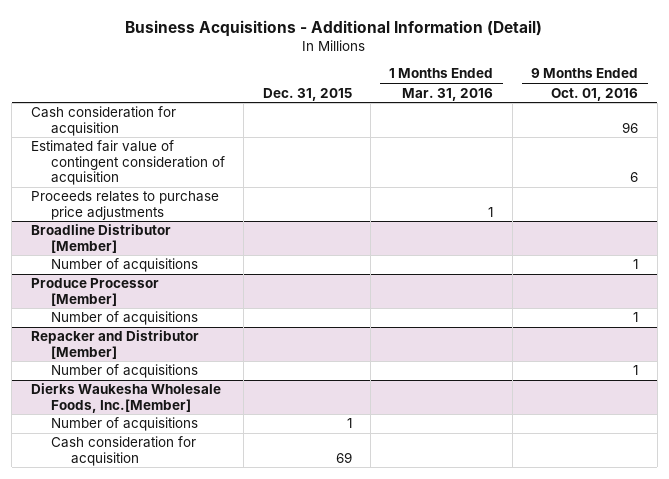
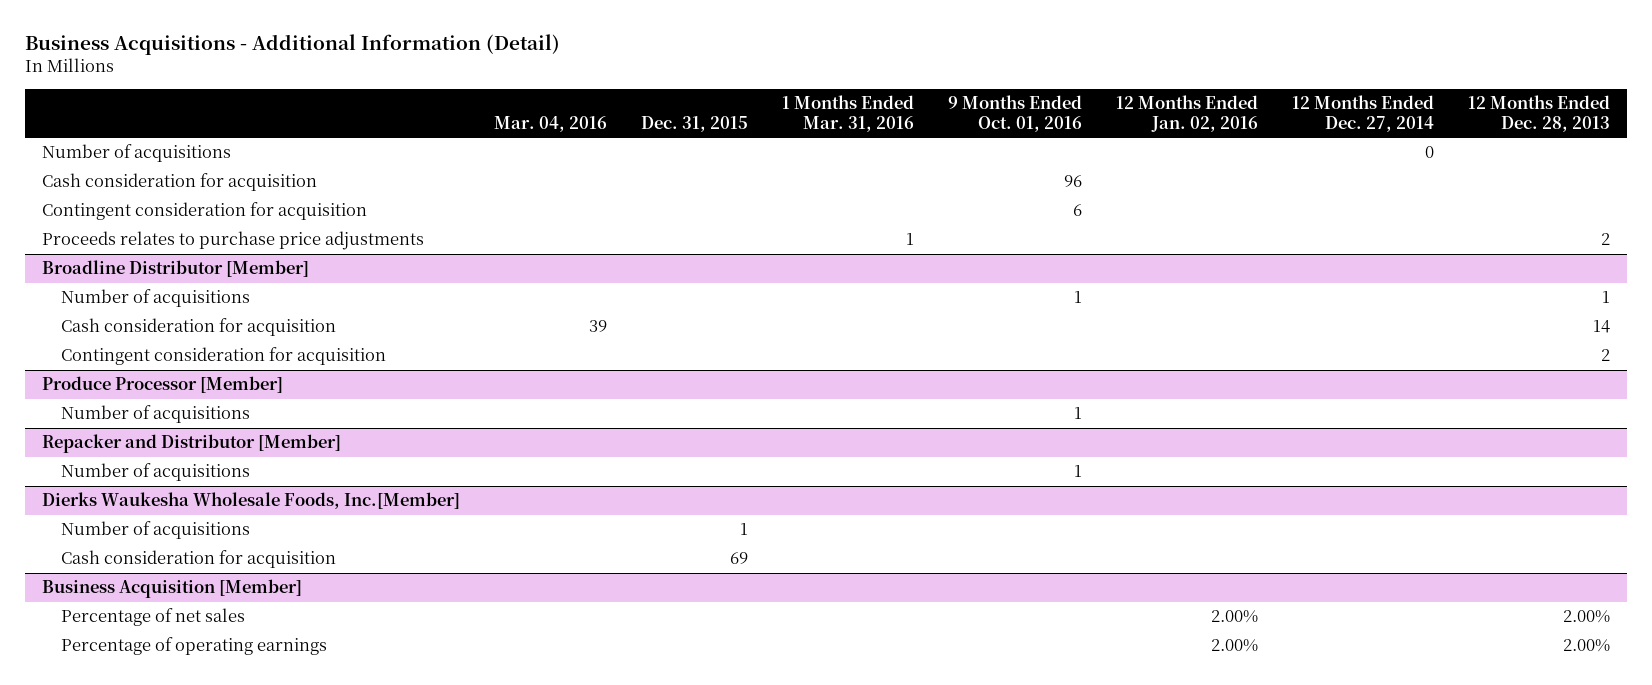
none -> [493,115,607,132] Mar. 04, 2016
none -> [1115,95,1258,132] 12 Months Ended Jan. 02, 2016
none -> [1291,95,1434,132] 12 Months Ended Dec. 27, 2014
none -> [1467,95,1610,132] 12 Months Ended Dec. 28, 2013
none -> [41,144,231,163] Number of acquisitions
[30,140,225,186] Estimated fair value of contingent consideration of acquisition -> [41,202,367,221] Contingent consideration for acquisition
none -> [60,318,336,337] Cash consideration for acquisition
none -> [60,347,386,366] Contingent consideration for acquisition
none -> [41,579,302,599] Business Acquisition [Member]
none -> [60,608,245,627] Percentage of net sales
none -> [60,637,327,656] Percentage of operating earnings

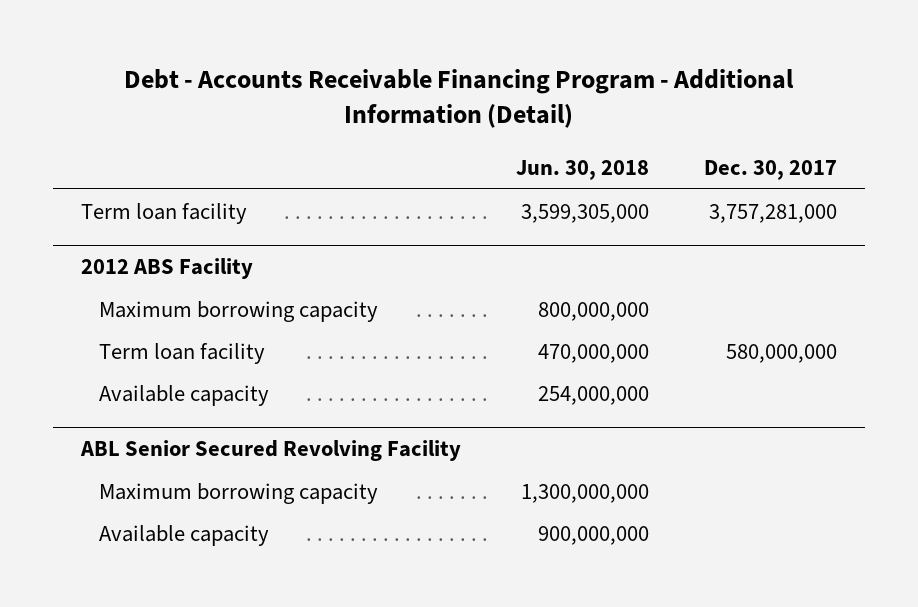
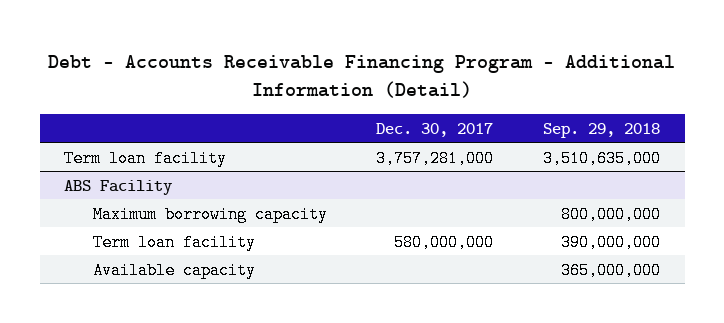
[515,159,649,180] Jun. 30, 2018 -> none
none -> [542,122,660,138] Sep. 29, 2018
[80,258,253,280] 2012 ABS Facility -> [64,179,174,195] ABS Facility
[79,440,461,462] ABL Senior Secured Revolving Facility -> none
[98,482,378,504] Maximum borrowing capacity -> none
[98,524,269,546] Available capacity -> none

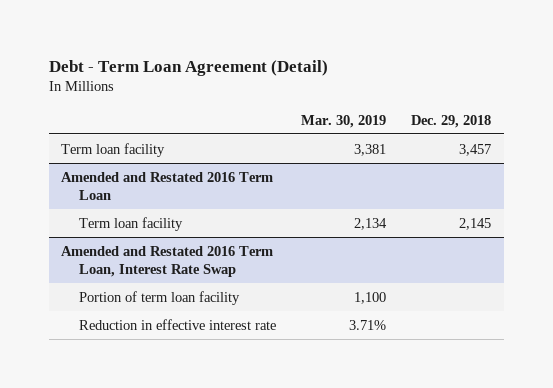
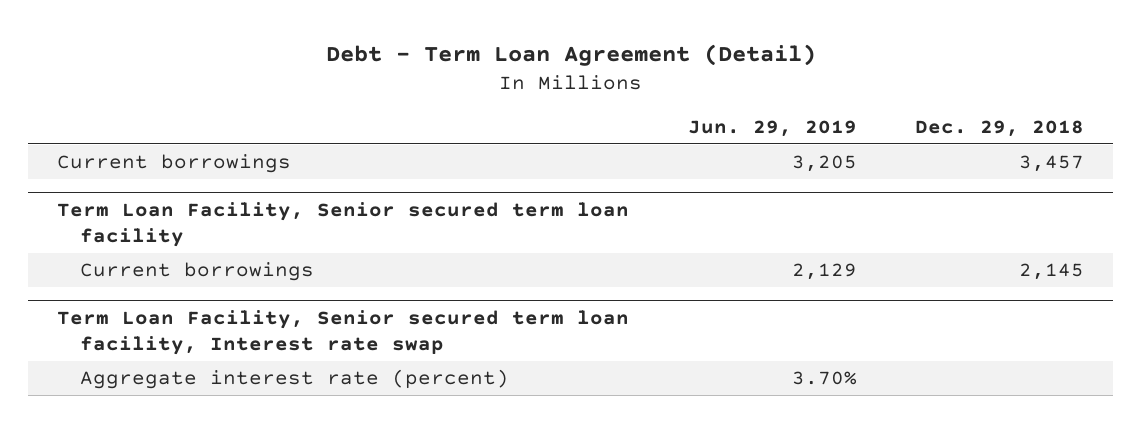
[301,114,387,128] Mar. 30, 2019 -> none
none -> [687,119,857,137] Jun. 29, 2019
[61,171,274,201] Amended and Restated 2016 Term Loan -> none
[78,216,183,231] Term loan facility -> none
[61,245,274,278] Amended and Restated 2016 Term Loan, Interest Rate Swap -> none
[78,290,240,305] Portion of term loan facility -> none
[78,318,276,330] Reduction in effective interest rate -> none
[61,142,166,157] Term loan facility -> [57,154,292,174] Current borrowings
none -> [57,201,630,248] Term Loan Facility, Senior secured term loan facility
none -> [80,262,315,282] Current borrowings
none -> [57,309,630,356] Term Loan Facility, Senior secured term loan facility, Interest rate swap
none -> [80,369,510,390] Aggregate interest rate (percent)

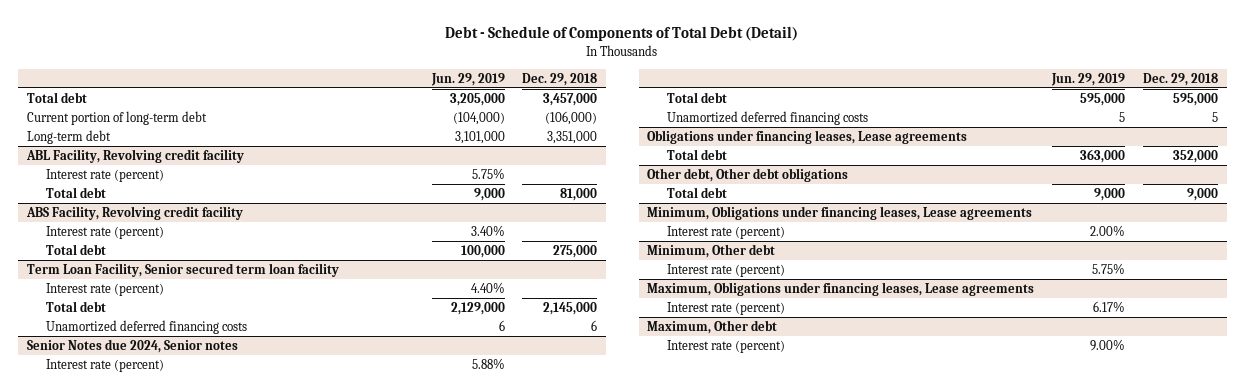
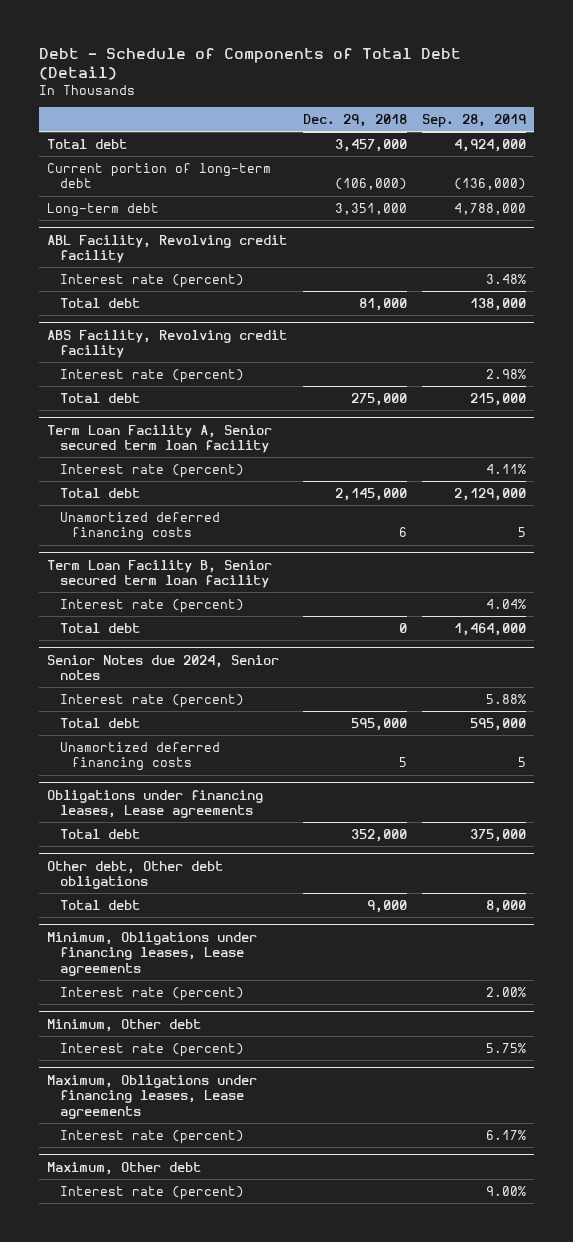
[430,72,505,86] Jun. 29, 2019 -> none
none -> [422,114,527,129] Sep. 28, 2019
[27,262,340,277] Term Loan Facility, Senior secured term loan facility -> [46,424,272,454] Term Loan Facility A, Senior secured term loan facility
none -> [46,559,272,589] Term Loan Facility B, Senior secured term loan facility
none -> [59,598,244,613] Interest rate (percent)
none -> [59,622,140,633] Total debt

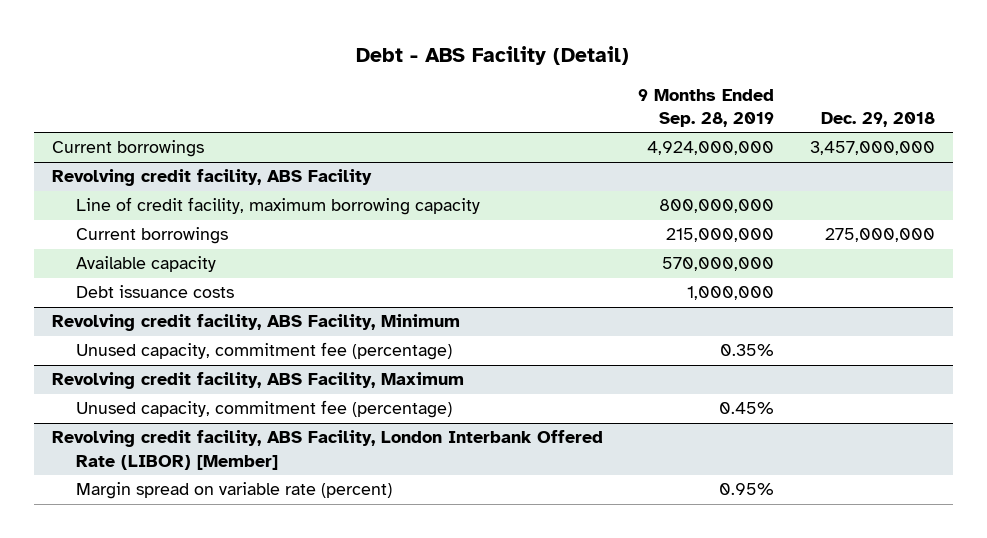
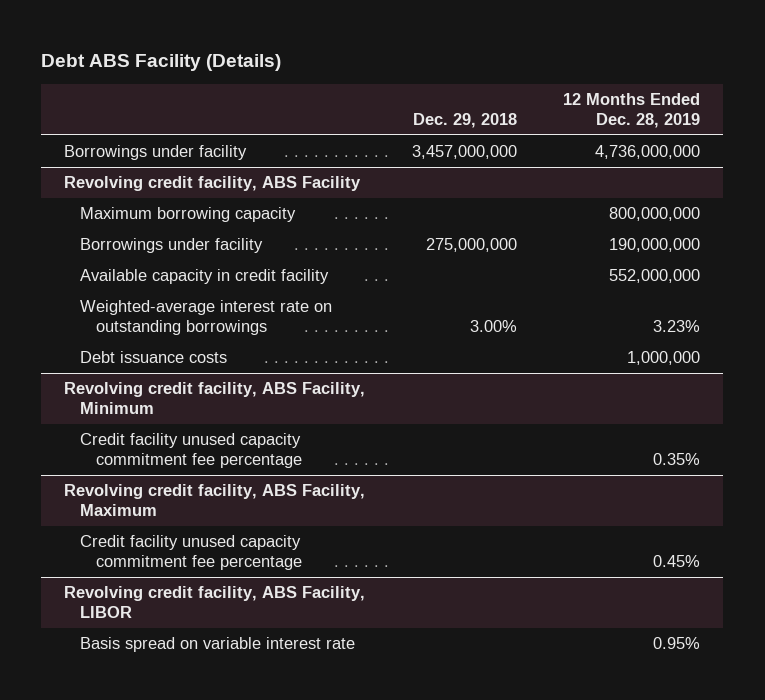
[356,46,630,66] Debt - ABS Facility (Detail) -> [41,53,282,71] Debt ABS Facility (Details)
[638,89,775,128] 9 Months Ended Sep. 28, 2019 -> none
none -> [563,92,701,128] 12 Months Ended Dec. 28, 2019
[51,140,204,158] Current borrowings -> [64,145,248,161] Borrowings under facility
[75,197,480,216] Line of credit facility, maximum borrowing capacity -> [80,207,297,223] Maximum borrowing capacity
[75,227,228,245] Current borrowings -> [80,238,264,254] Borrowings under facility
[75,256,216,273] Available capacity -> [80,269,330,285] Available capacity in credit facility
none -> [80,300,333,336] Weighted-average interest rate on outstanding borrowings
[75,342,452,361] Unused capacity, commitment fee (percentage) -> [80,433,302,469] Credit facility unused capacity commitment fee percentage
[75,400,452,419] Unused capacity, commitment fee (percentage) -> [80,535,302,571] Credit facility unused capacity commitment fee percentage
[51,430,603,470] Revolving credit facility, ABS Facility, London Interbank Offered Rate (LIBOR) [Member] -> [64,586,366,619] Revolving credit facility, ABS Facility, LIBOR
[75,482,392,500] Margin spread on variable rate (percent) -> [80,637,356,653] Basis spread on variable interest rate

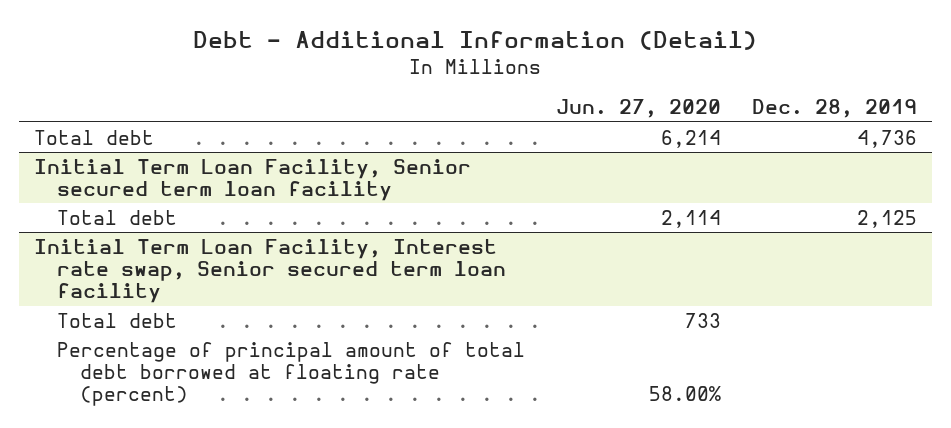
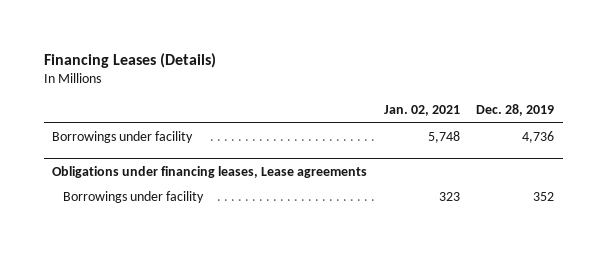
[193,31,758,51] Debt - Additional Information (Detail) -> [43,52,216,68] Financing Leases (Details)
[555,99,721,119] Jun. 27, 2020 -> none
none -> [383,105,460,117] Jan. 02, 2021
[33,158,471,202] Initial Term Loan Facility, Senior secured term loan facility -> none
[57,209,178,225] Total debt -> none
[33,238,507,304] Initial Term Loan Facility, Interest rate swap, Senior secured term loan facility -> none
[57,312,178,328] Total debt -> none
[57,341,526,407] Percentage of principal amount of total debt borrowed at floating rate (percent) -> none
[33,129,154,145] Total debt -> [52,131,194,144] Borrowings under facility
none -> [52,165,368,178] Obligations under financing leases, Lease agreements
none -> [63,191,205,204] Borrowings under facility

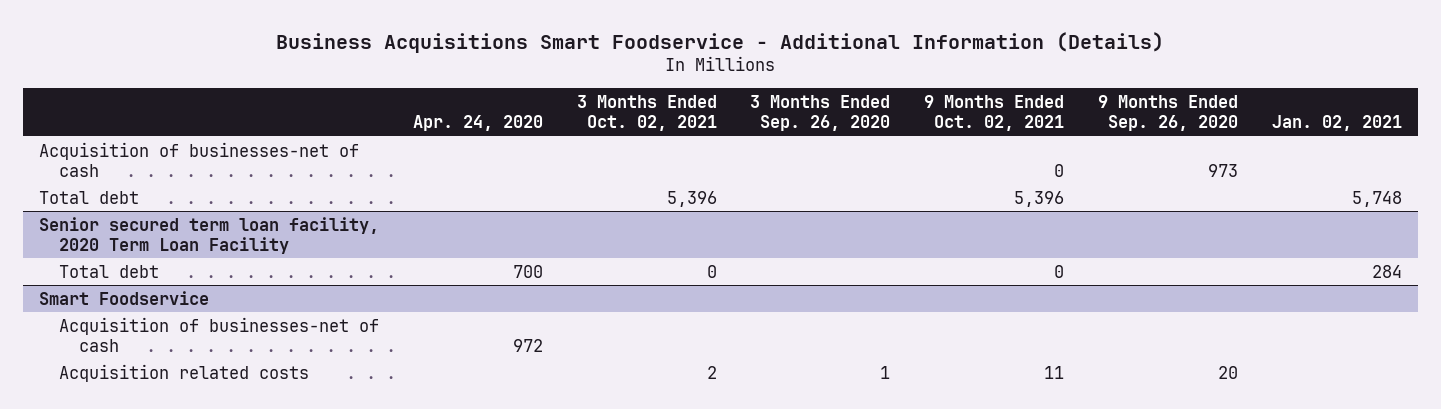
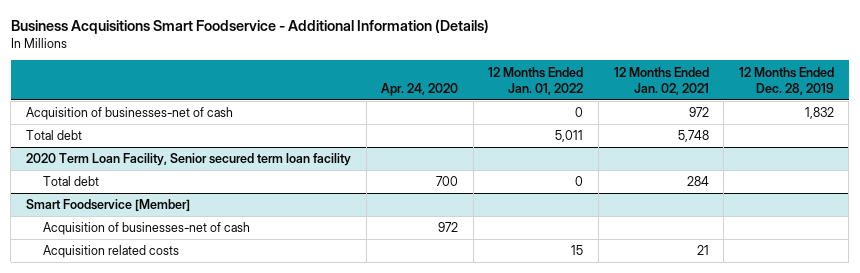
[576,94,717,132] 3 Months Ended Oct. 02, 2021 -> none
[750,94,891,132] 3 Months Ended Sep. 26, 2020 -> none
[924,94,1065,132] 9 Months Ended Oct. 02, 2021 -> none
[1097,94,1238,132] 9 Months Ended Sep. 26, 2020 -> none
[1271,115,1402,132] Jan. 02, 2021 -> none
none -> [488,66,584,96] 12 Months Ended Jan. 01, 2022
none -> [613,66,709,96] 12 Months Ended Jan. 02, 2021
none -> [738,66,834,96] 12 Months Ended Dec. 28, 2019
[39,216,380,255] Senior secured term loan facility, 2020 Term Loan Facility -> [25,153,351,167] 2020 Term Loan Facility, Senior secured term loan facility
[39,290,210,305] Smart Foodservice -> [25,199,190,212] Smart Foodservice [Member]

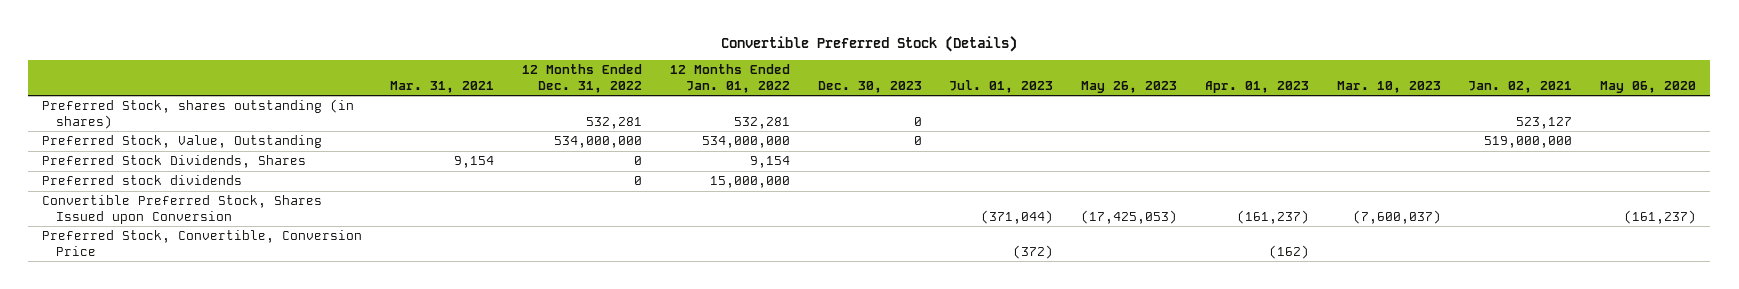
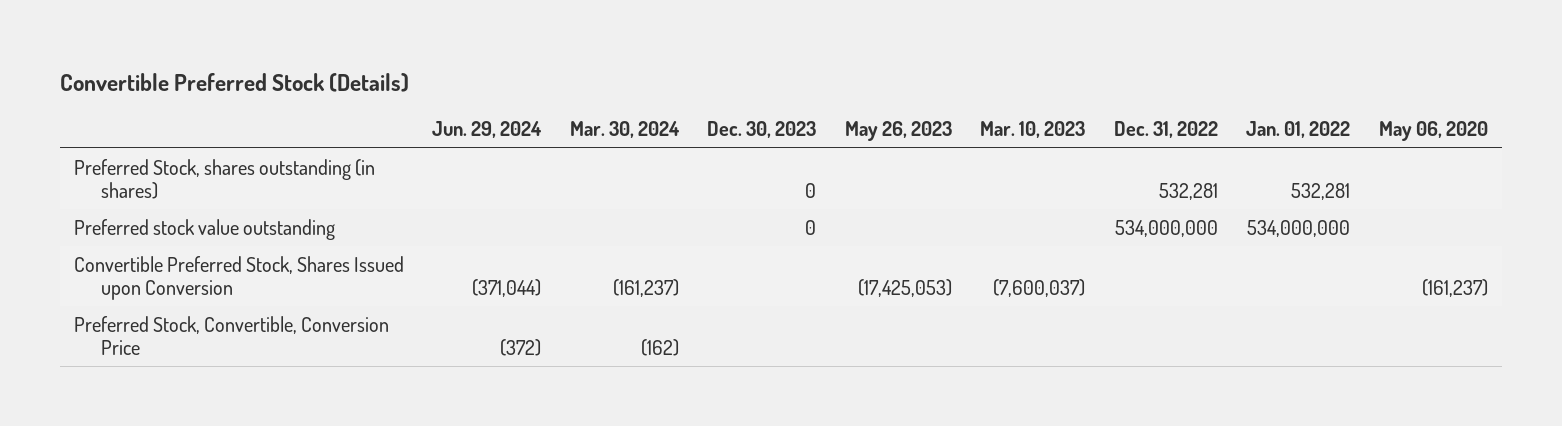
[390,80,495,93] Mar. 31, 2021 -> none
[521,64,642,93] 12 Months Ended Dec. 31, 2022 -> none
[669,64,790,93] 12 Months Ended Jan. 01, 2022 -> none
[949,79,1054,93] Jul. 01, 2023 -> none
[1204,80,1309,93] Apr. 01, 2023 -> none
[1468,80,1573,93] Jan. 02, 2021 -> none
none -> [432,121,543,139] Jun. 29, 2024
none -> [569,121,680,139] Mar. 30, 2024
none -> [1113,121,1218,139] Dec. 31, 2022
none -> [1246,121,1351,139] Jan. 01, 2022
[42,155,307,169] Preferred Stock Dividends, Shares -> none
[42,175,243,186] Preferred stock dividends -> none
[42,135,323,149] Preferred Stock, Value, Outstanding -> [73,218,335,240] Preferred stock value outstanding

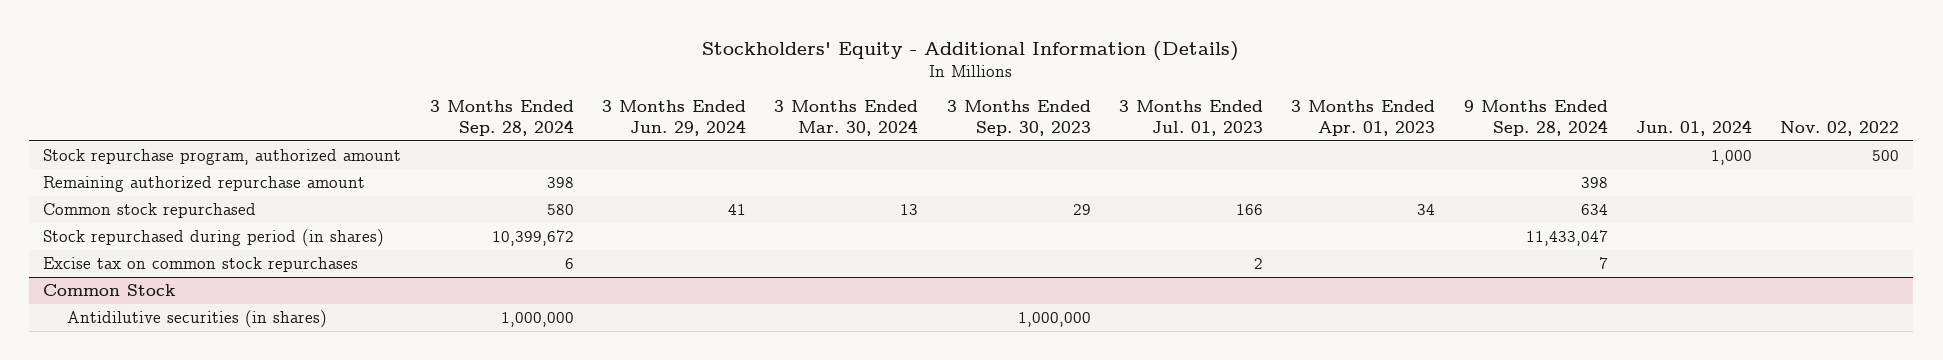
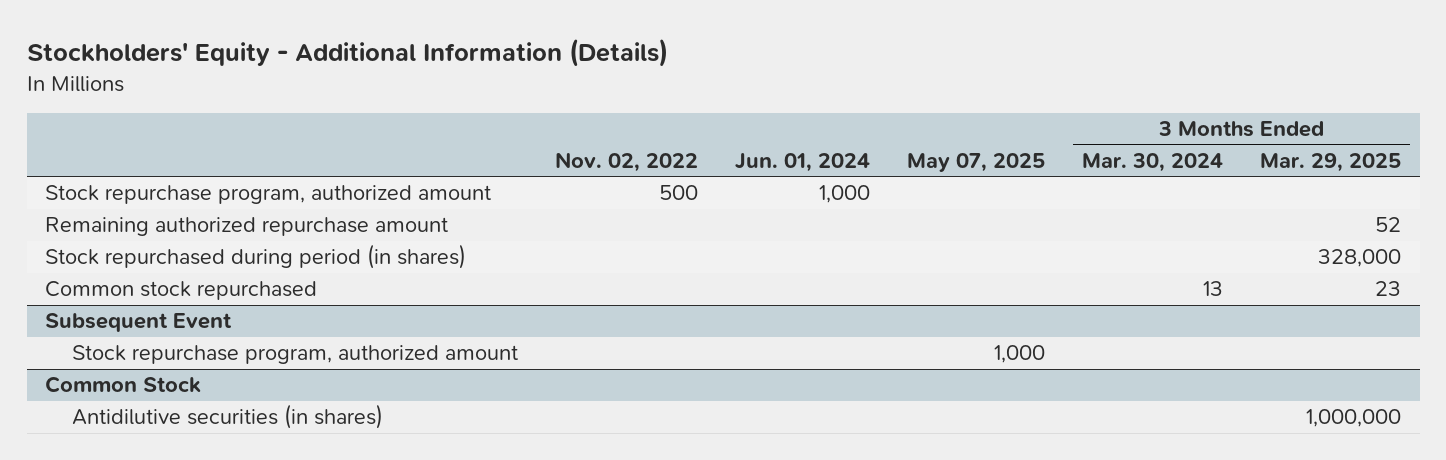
[429,100,574,137] 3 Months Ended Sep. 28, 2024 -> none
[601,100,746,137] 3 Months Ended Jun. 29, 2024 -> none
[946,100,1091,137] 3 Months Ended Sep. 30, 2023 -> none
[1118,100,1263,137] 3 Months Ended Jul. 01, 2023 -> none
[1291,100,1436,137] 3 Months Ended Apr. 01, 2023 -> none
[1463,100,1608,137] 9 Months Ended Sep. 28, 2024 -> none
none -> [907,152,1046,172] May 07, 2025
none -> [1260,152,1402,172] Mar. 29, 2025
[43,257,359,273] Excise tax on common stock repurchases -> none
[43,203,257,219] Common stock repurchased -> [45,281,318,301] Common stock repurchased
none -> [45,313,233,333] Subsequent Event
none -> [72,345,519,365] Stock repurchase program, authorized amount

